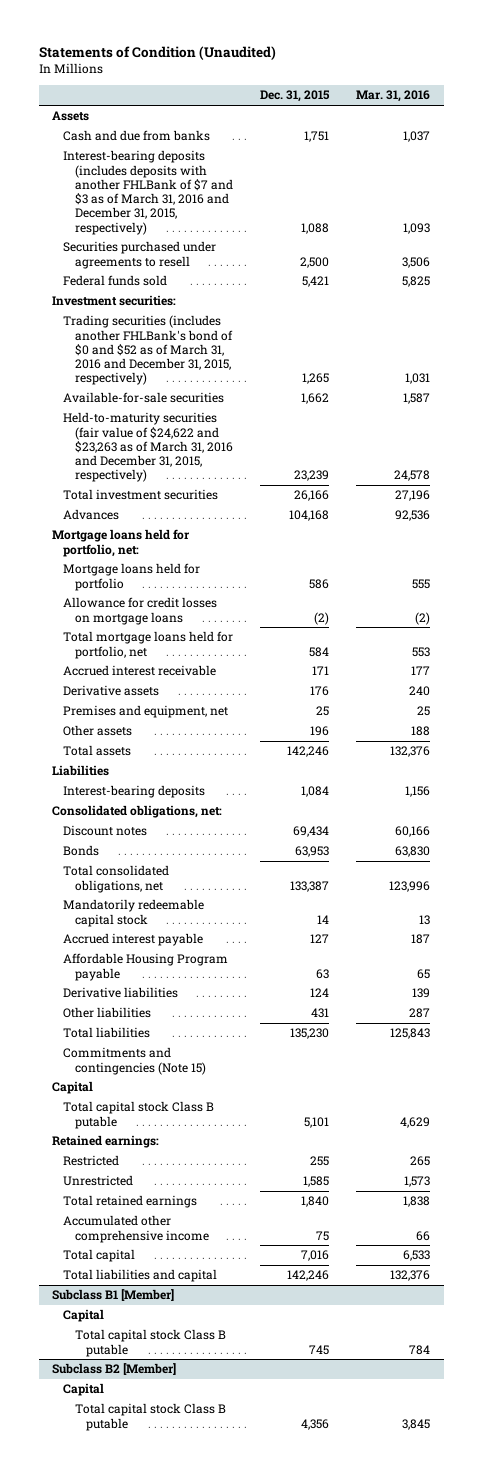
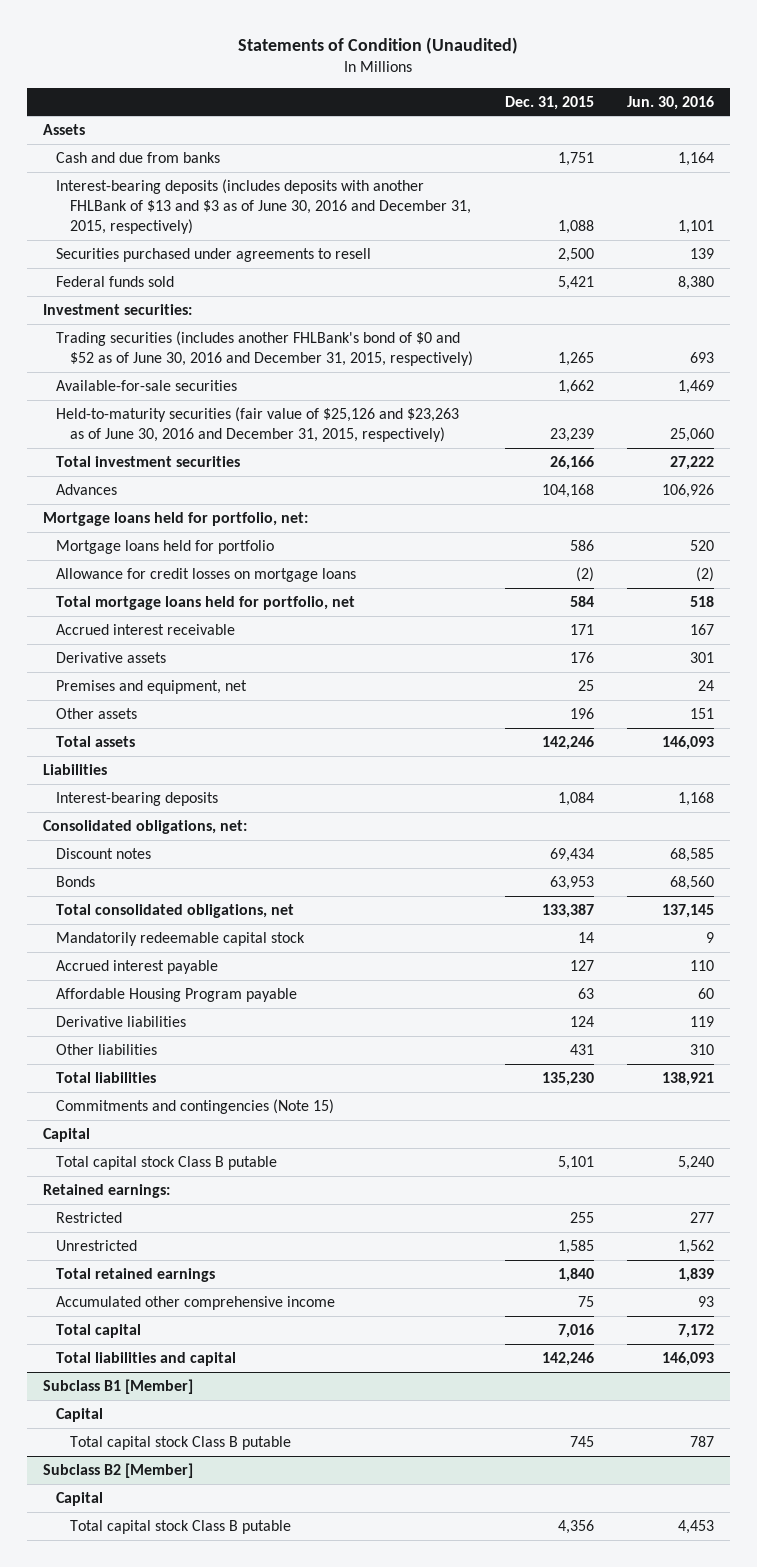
[356,90,431,103] Mar. 31, 2016 -> none
none -> [627,95,715,110] Jun. 30, 2016
[63,150,233,235] Interest-bearing deposits (includes deposits with another FHLBank of $7 and $3 as of March 31, 2016 and December 31, 2015, respectively) -> [56,178,471,235] Interest-bearing deposits (includes deposits with another FHLBank of $13 and $3 as of June 30, 2016 and December 31, 2015, respectively)
[63,315,233,386] Trading securities (includes another FHLBank's bond of $0 and $52 as of March 31, 2016 and December 31, 2015, respectively) -> [56,330,473,367] Trading securities (includes another FHLBank's bond of $0 and $52 as of June 30, 2016 and December 31, 2015, respectively)
[63,412,233,483] Held-to-maturity securities (fair value of $24,622 and $23,263 as of March 31, 2016 and December 31, 2015, respectively) -> [56,406,460,443] Held-to-maturity securities (fair value of $25,126 and $23,263 as of June 30, 2016 and December 31, 2015, respectively)

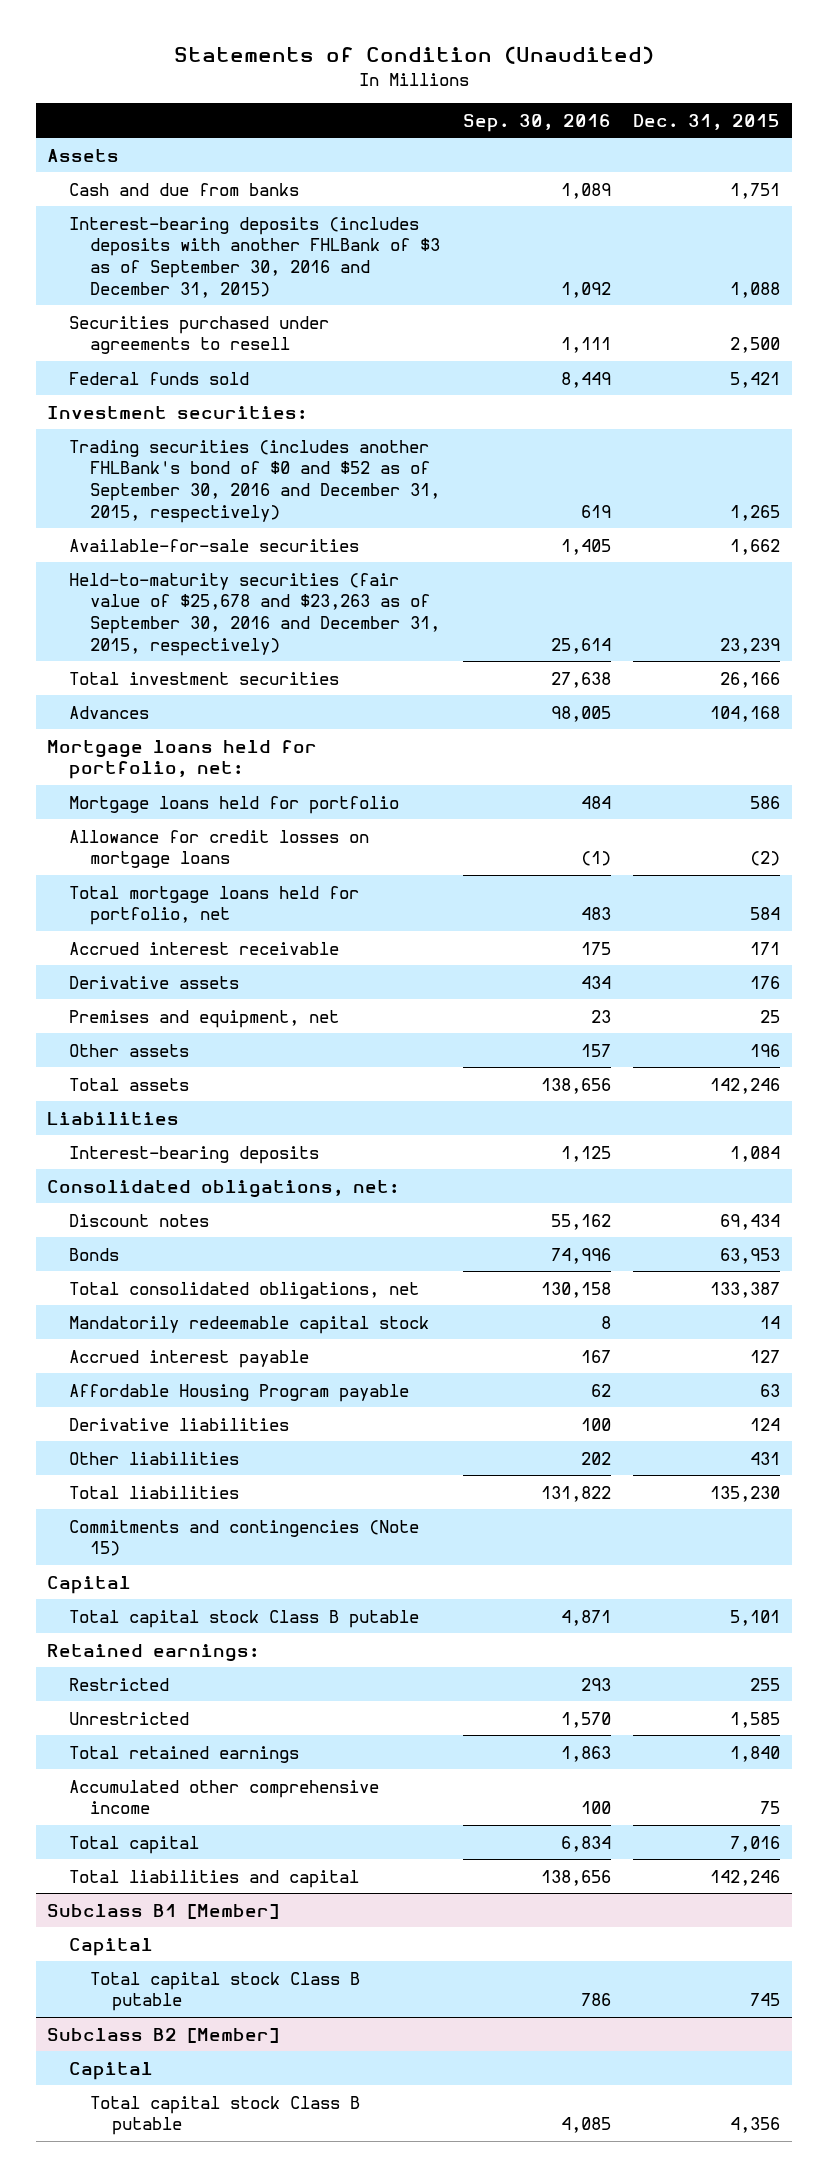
[627,95,715,110] Jun. 30, 2016 -> none
none -> [462,113,611,132] Sep. 30, 2016
[56,178,471,235] Interest-bearing deposits (includes deposits with another FHLBank of $13 and $3 as of June 30, 2016 and December 31, 2015, respectively) -> [68,216,441,298] Interest-bearing deposits (includes deposits with another FHLBank of $3 as of September 30, 2016 and December 31, 2015)
[56,330,473,367] Trading securities (includes another FHLBank's bond of $0 and $52 as of June 30, 2016 and December 31, 2015, respectively) -> [68,439,441,523] Trading securities (includes another FHLBank's bond of $0 and $52 as of September 30, 2016 and December 31, 2015, respectively)
[56,406,460,443] Held-to-maturity securities (fair value of $25,126 and $23,263 as of June 30, 2016 and December 31, 2015, respectively) -> [68,572,441,656] Held-to-maturity securities (fair value of $25,678 and $23,263 as of September 30, 2016 and December 31, 2015, respectively)

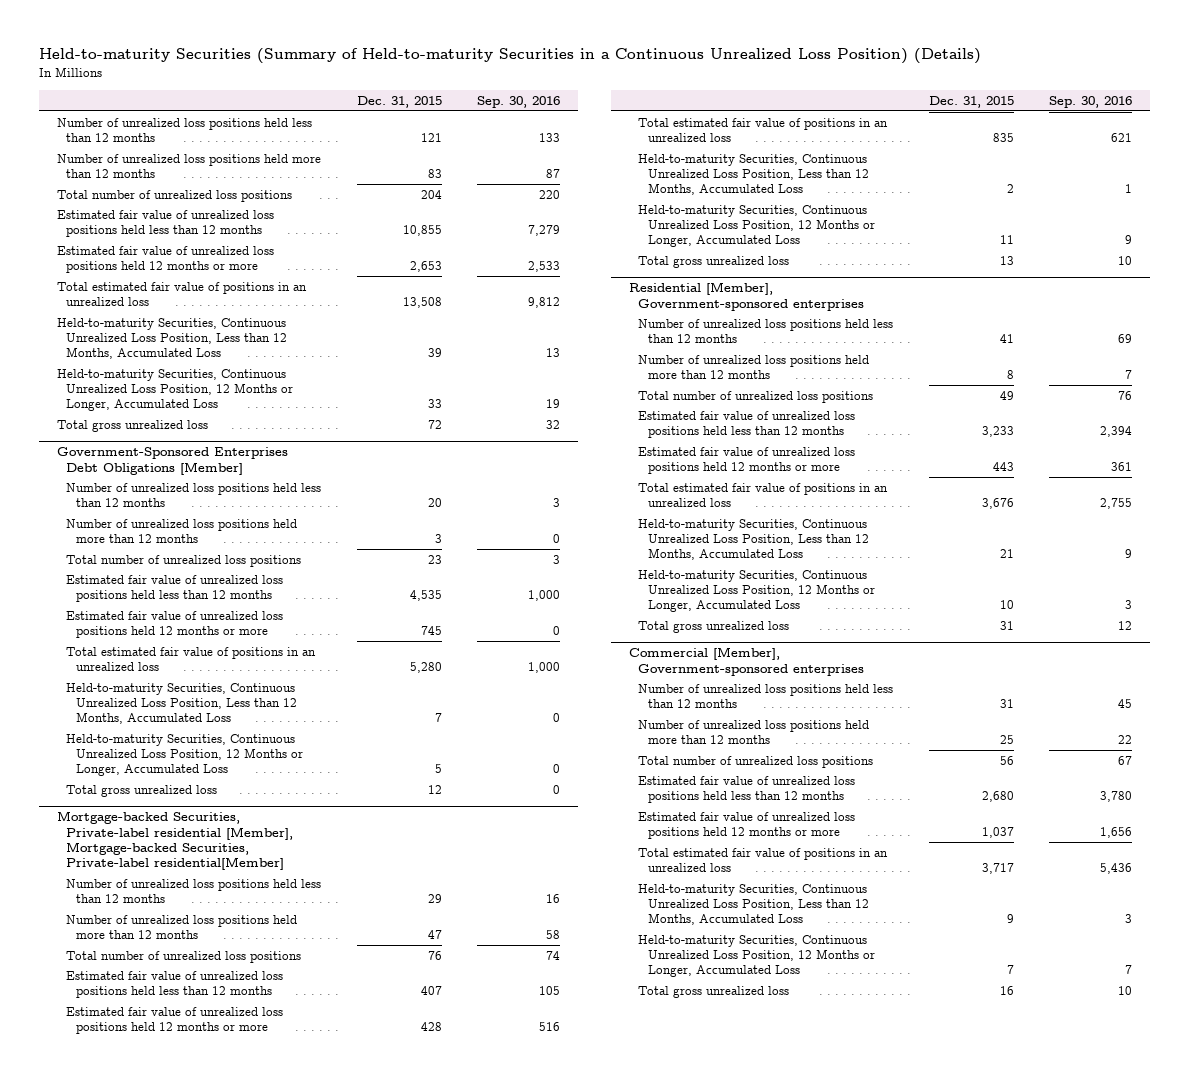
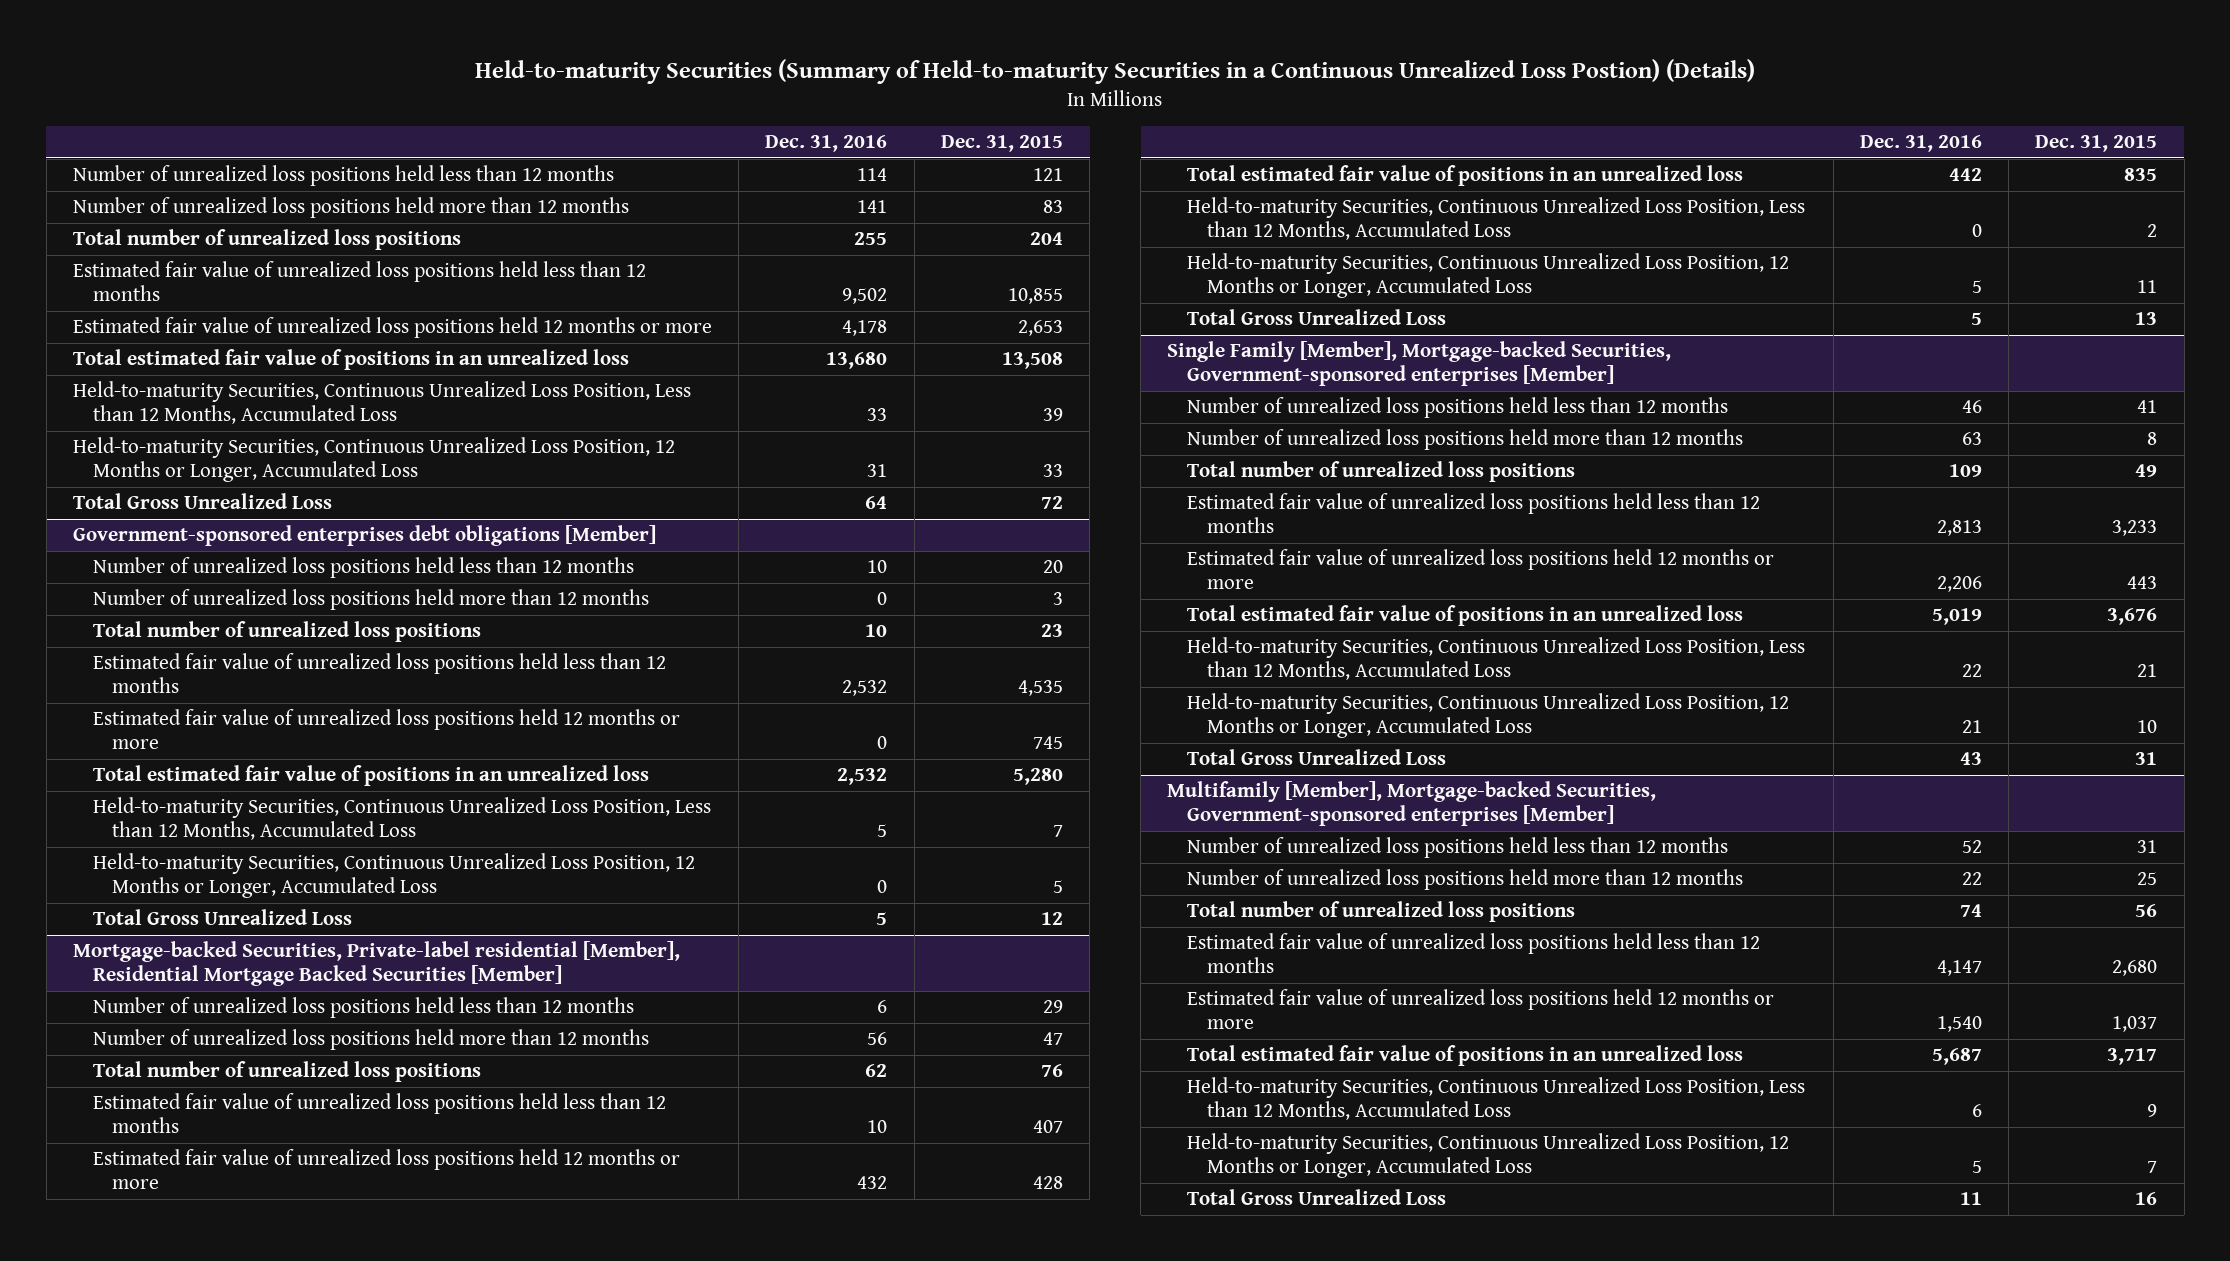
[38,48,981,65] Held-to-maturity Securities (Summary of Held-to-maturity Securities in a Continuous Unrealized Loss Position) (Details) -> [475,59,1756,85] Held-to-maturity Securities (Summary of Held-to-maturity Securities in a Continuous Unrealized Loss Postion) (Details)
[477,96,561,109] Sep. 30, 2016 -> none
none -> [765,135,888,153] Dec. 31, 2016
[56,419,208,432] Total gross unrealized loss -> [72,493,332,510] Total Gross Unrealized Loss
[56,447,288,475] Government-Sponsored Enterprises Debt Obligations [Member] -> [72,525,656,547] Government-sponsored enterprises debt obligations [Member]
[66,784,218,797] Total gross unrealized loss -> [92,909,352,926] Total Gross Unrealized Loss
[56,811,294,871] Mortgage-backed Securities, Private-label residential [Member], Mortgage-backed Securities, Private-label residential[Member] -> [72,941,680,987] Mortgage-backed Securities, Private-label residential [Member], Residential Mortgage Backed Securities [Member]
[628,282,865,311] Residential [Member], Government-sponsored enterprises -> none
[638,255,790,268] Total gross unrealized loss -> [1186,309,1446,326] Total Gross Unrealized Loss
none -> [1167,341,1672,387] Single Family [Member], Mortgage-backed Securities, Government-sponsored enterprises [Member]
[628,647,865,676] Commercial [Member], Government-sponsored enterprises -> none
[638,620,790,633] Total gross unrealized loss -> [1186,749,1446,766] Total Gross Unrealized Loss
none -> [1167,781,1657,827] Multifamily [Member], Mortgage-backed Securities, Government-sponsored enterprises [Member]
[638,985,790,998] Total gross unrealized loss -> [1186,1189,1446,1206] Total Gross Unrealized Loss

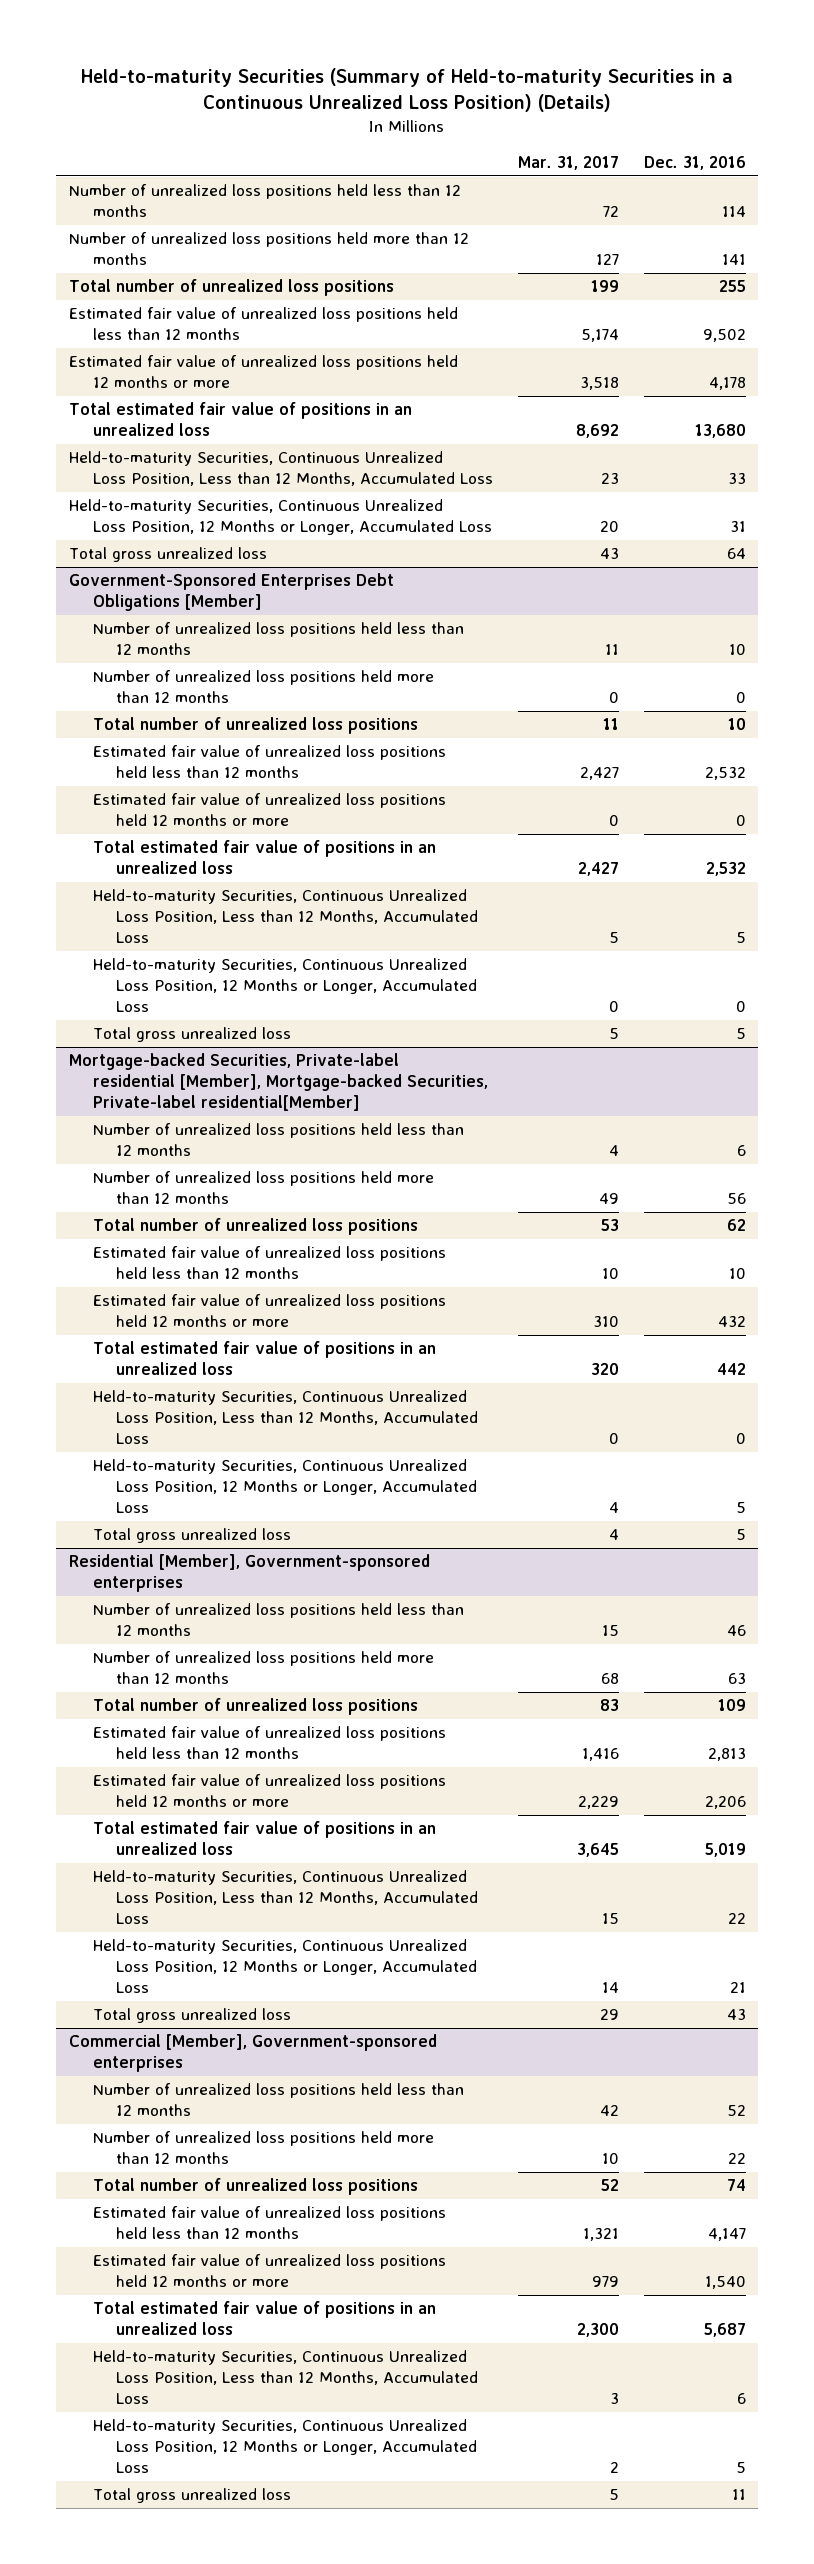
[475,59,1756,85] Held-to-maturity Securities (Summary of Held-to-maturity Securities in a Continuous Unrealized Loss Postion) (Details) -> [81,67,734,113] Held-to-maturity Securities (Summary of Held-to-maturity Securities in a Continuous Unrealized Loss Position) (Details)
[940,135,1063,153] Dec. 31, 2015 -> none
none -> [517,156,619,171] Mar. 31, 2017
[72,493,332,510] Total Gross Unrealized Loss -> [68,547,267,563] Total gross unrealized loss
[72,525,656,547] Government-sponsored enterprises debt obligations [Member] -> [68,573,394,612] Government-Sponsored Enterprises Debt Obligations [Member]
[92,909,352,926] Total Gross Unrealized Loss -> [92,1027,291,1043] Total gross unrealized loss
[72,941,680,987] Mortgage-backed Securities, Private-label residential [Member], Residential Mortgage Backed Securities [Member] -> [68,1053,488,1112] Mortgage-backed Securities, Private-label residential [Member], Mortgage-backed Securities, Private-label residential[Member]
[1167,341,1672,387] Single Family [Member], Mortgage-backed Securities, Government-sponsored enterprises [Member] -> none
[1186,309,1446,326] Total Gross Unrealized Loss -> [92,1528,291,1544] Total gross unrealized loss
none -> [68,1554,430,1593] Residential [Member], Government-sponsored enterprises
[1167,781,1657,827] Multifamily [Member], Mortgage-backed Securities, Government-sponsored enterprises [Member] -> none
[1186,749,1446,766] Total Gross Unrealized Loss -> [92,2008,291,2024] Total gross unrealized loss
none -> [68,2034,437,2073] Commercial [Member], Government-sponsored enterprises
[1186,1189,1446,1206] Total Gross Unrealized Loss -> [92,2488,291,2504] Total gross unrealized loss

